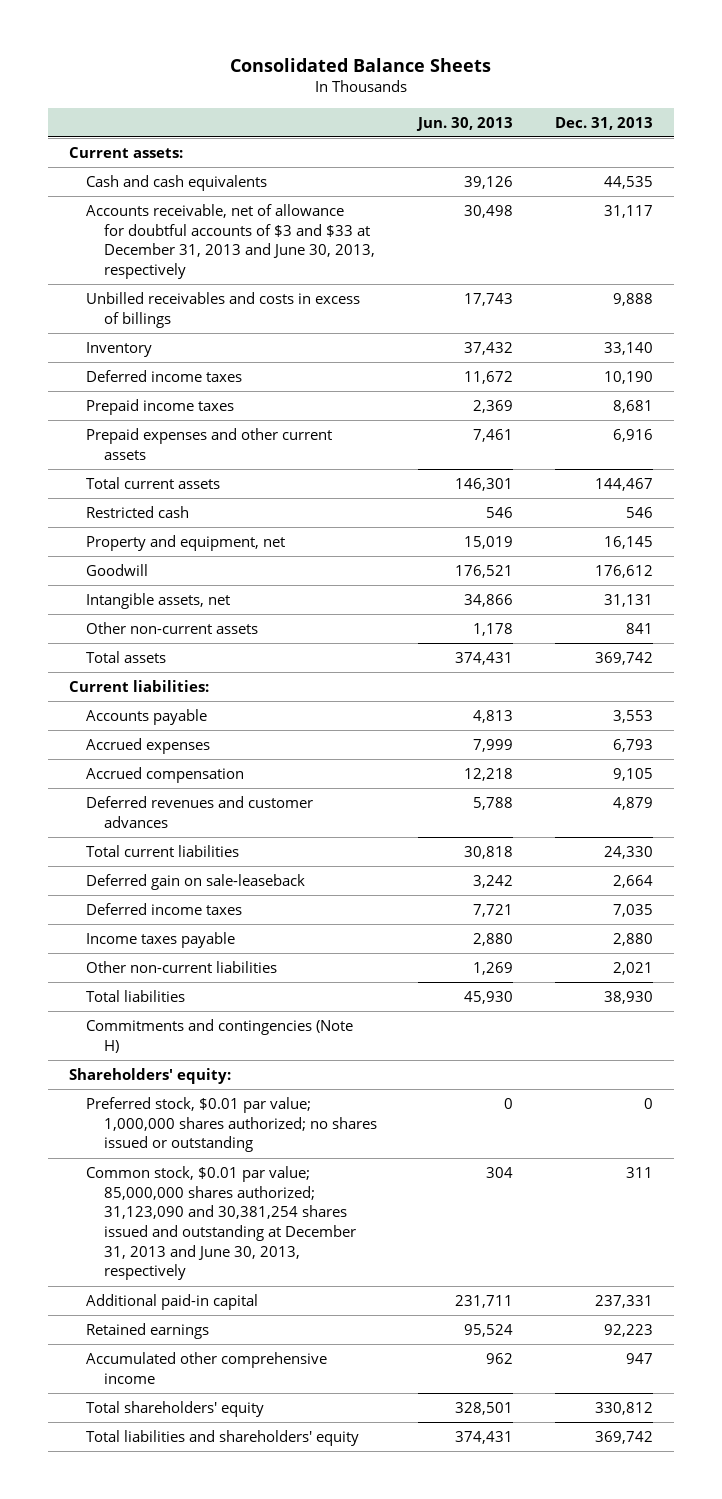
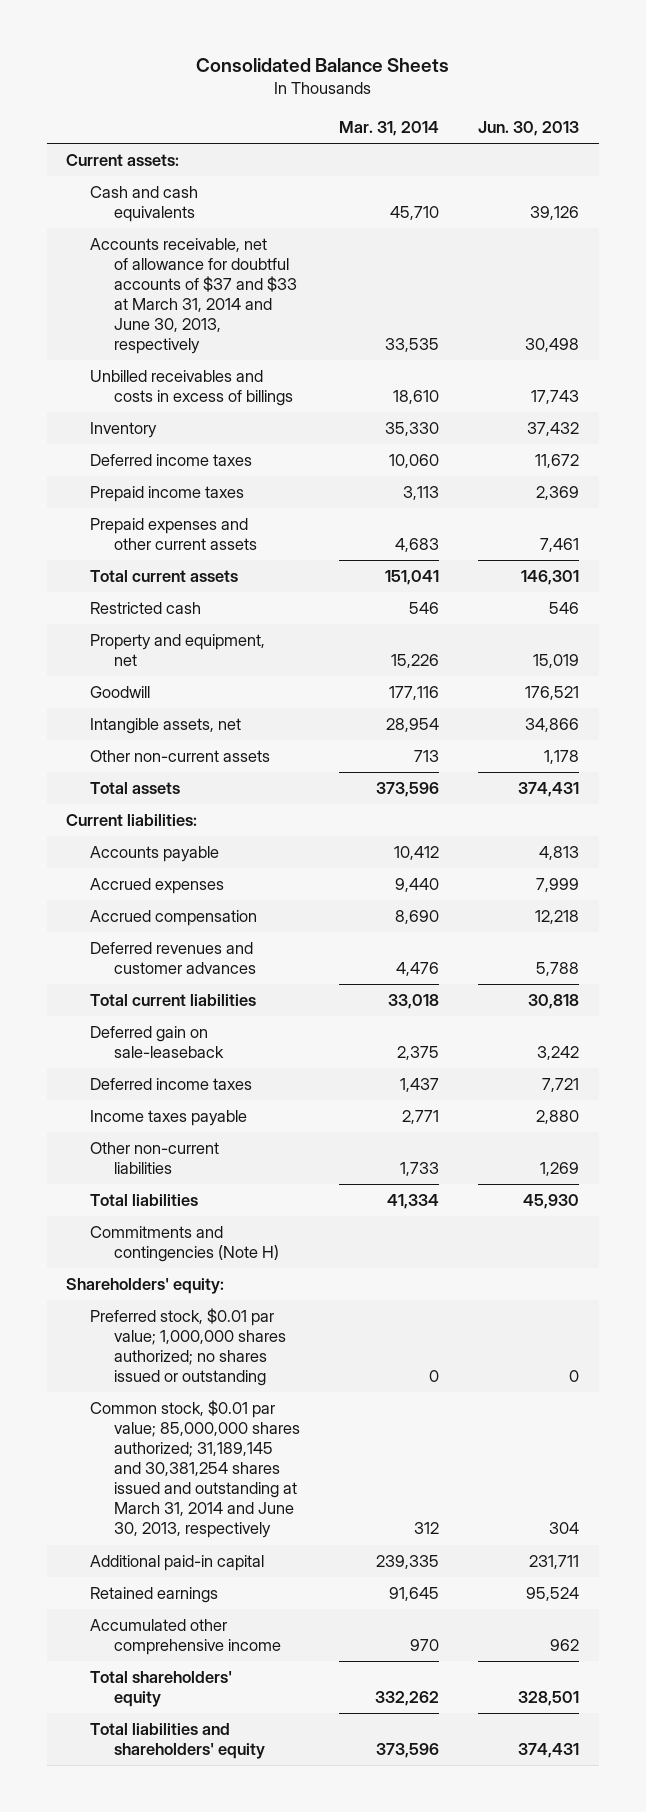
[554,116,653,130] Dec. 31, 2013 -> none
none -> [338,120,439,136] Mar. 31, 2014
[86,204,375,280] Accounts receivable, net of allowance for doubtful accounts of $3 and $33 at December 31, 2013 and June 30, 2013, respectively -> [89,238,297,355] Accounts receivable, net of allowance for doubtful accounts of $37 and $33 at March 31, 2014 and June 30, 2013, respectively
[86,1166,356,1281] Common stock, $0.01 par value; 85,000,000 shares authorized; 31,123,090 and 30,381,254 shares issued and outstanding at December 31, 2013 and June 30, 2013, respectively -> [89,1400,300,1539] Common stock, $0.01 par value; 85,000,000 shares authorized; 31,189,145 and 30,381,254 shares issued and outstanding at March 31, 2014 and June 30, 2013, respectively

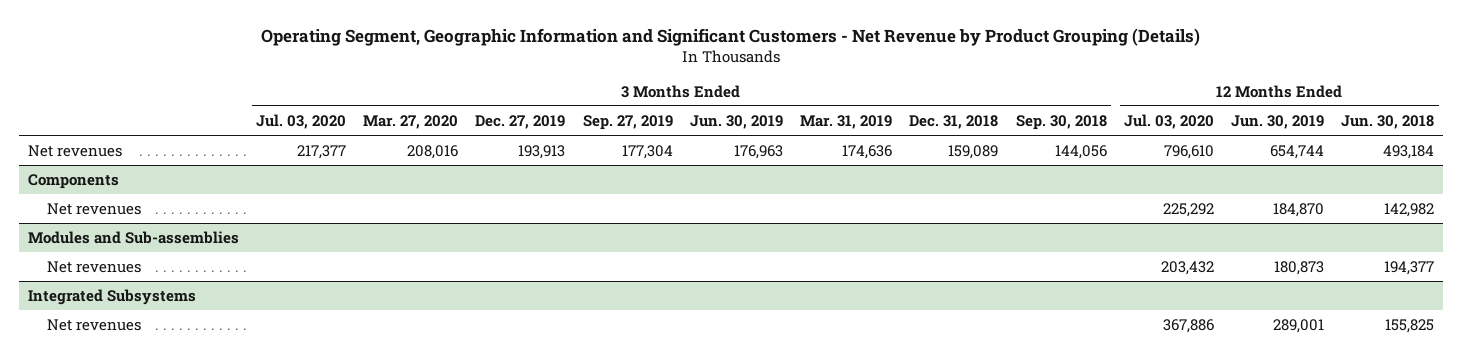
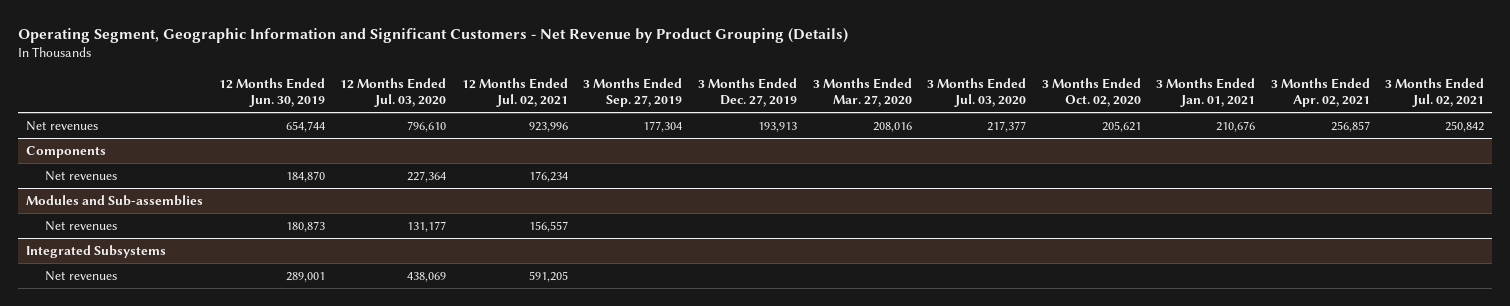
[689,114,783,129] Jun. 30, 2019 -> none
[800,114,893,129] Mar. 31, 2019 -> none
[909,114,999,129] Dec. 31, 2018 -> none
[1015,114,1107,130] Sep. 30, 2018 -> none
[1341,114,1435,129] Jun. 30, 2018 -> none
none -> [461,77,568,108] 12 Months Ended Jul. 02, 2021
none -> [1041,77,1141,108] 3 Months Ended Oct. 02, 2020
none -> [1156,77,1256,108] 3 Months Ended Jan. 01, 2021
none -> [1270,77,1370,108] 3 Months Ended Apr. 02, 2021
none -> [1385,77,1485,108] 3 Months Ended Jul. 02, 2021
[1162,202,1214,217] 225,292 -> [407,171,447,183] 227,364
[1160,260,1214,275] 203,432 -> [407,221,447,233] 131,177
[1162,318,1214,333] 367,886 -> [407,272,447,283] 438,069

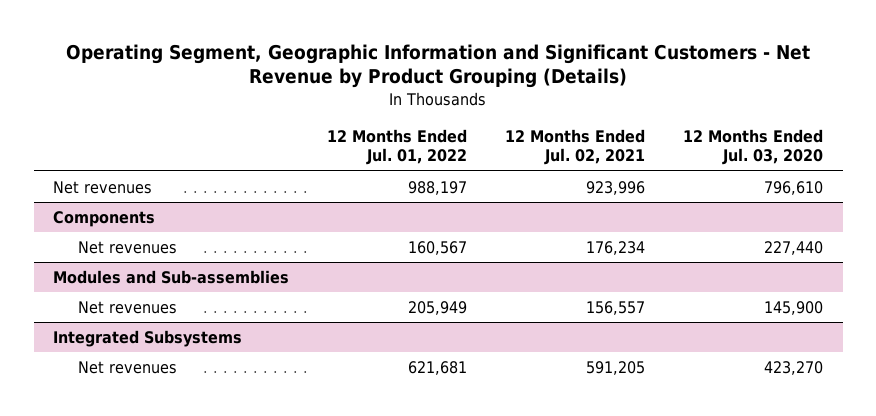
[218,77,325,108] 12 Months Ended Jun. 30, 2019 -> none
[583,77,683,108] 3 Months Ended Sep. 27, 2019 -> none
[697,77,797,108] 3 Months Ended Dec. 27, 2019 -> none
[812,77,912,108] 3 Months Ended Mar. 27, 2020 -> none
[927,77,1027,108] 3 Months Ended Jul. 03, 2020 -> none
[1041,77,1141,108] 3 Months Ended Oct. 02, 2020 -> none
[1156,77,1256,108] 3 Months Ended Jan. 01, 2021 -> none
[1270,77,1370,108] 3 Months Ended Apr. 02, 2021 -> none
[1385,77,1485,108] 3 Months Ended Jul. 02, 2021 -> none
none -> [327,128,468,166] 12 Months Ended Jul. 01, 2022
[407,171,447,183] 227,364 -> [764,240,824,255] 227,440
[407,221,447,233] 131,177 -> [764,300,824,315] 145,900
[407,272,447,283] 438,069 -> [764,360,824,375] 423,270

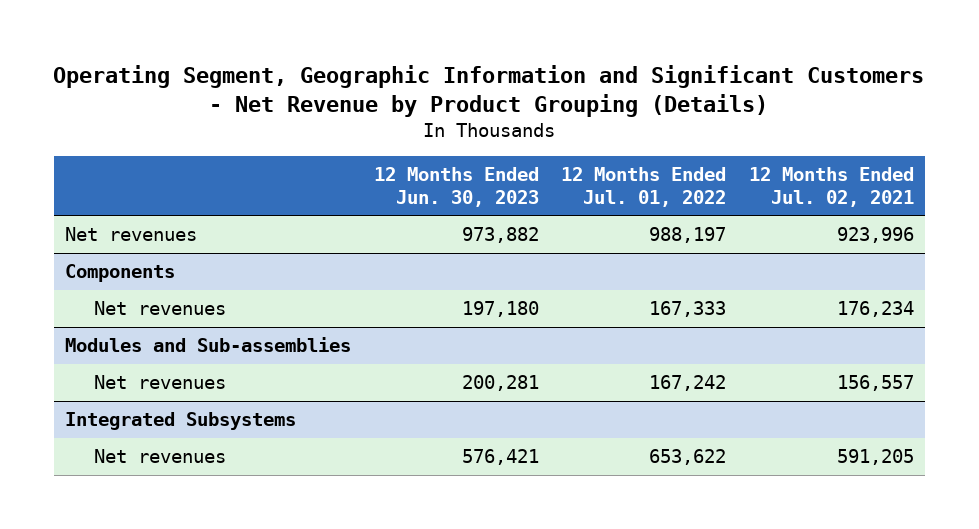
[683,128,824,166] 12 Months Ended Jul. 03, 2020 -> none
none -> [373,167,539,207] 12 Months Ended Jun. 30, 2023
[408,240,468,255] 160,567 -> [649,301,727,318] 167,333
[408,300,468,315] 205,949 -> [649,375,727,392] 167,242
[408,360,468,375] 621,681 -> [649,449,727,466] 653,622

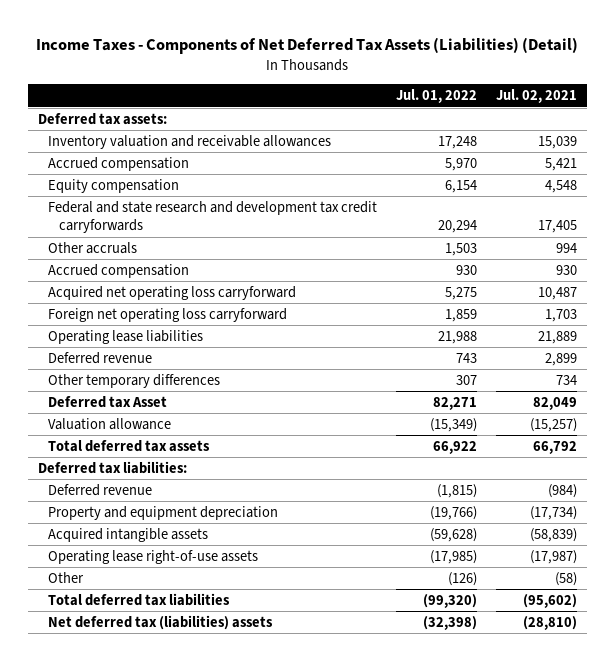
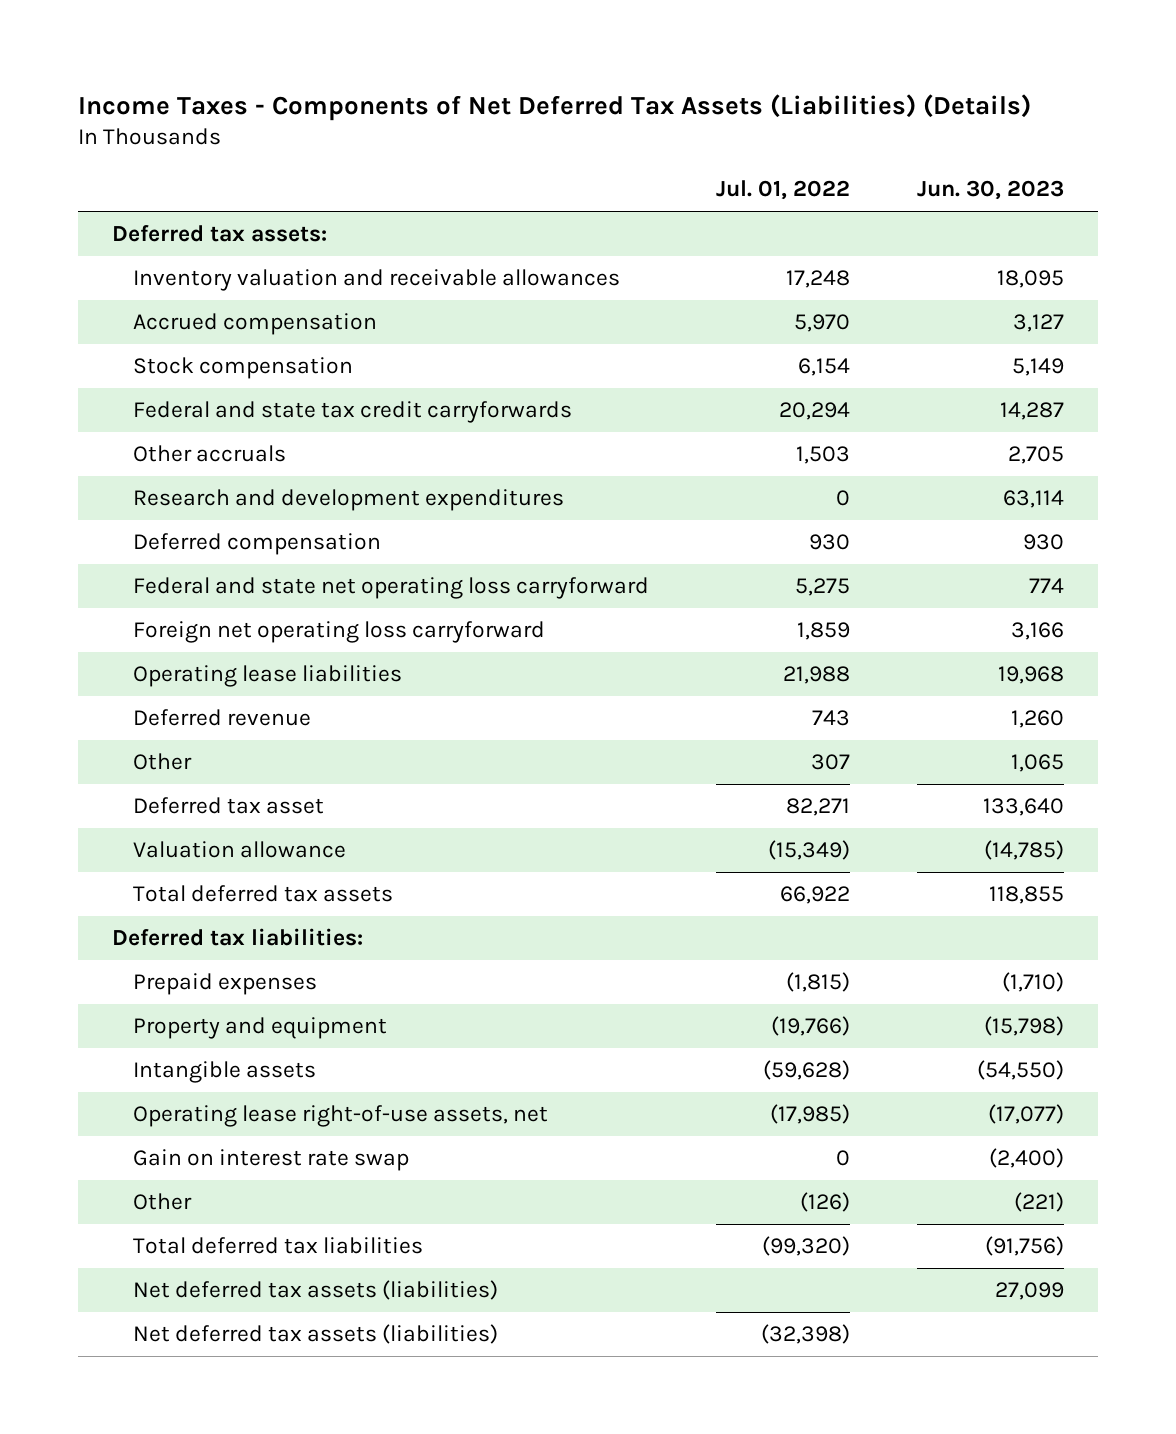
[36,37,579,55] Income Taxes - Components of Net Deferred Tax Assets (Liabilities) (Detail) -> [78,93,1032,121] Income Taxes - Components of Net Deferred Tax Assets (Liabilities) (Details)
[496,89,578,104] Jul. 02, 2021 -> none
none -> [917,180,1065,201] Jun. 30, 2023
[48,178,180,193] Equity compensation -> [133,357,354,380] Stock compensation
[48,200,378,234] Federal and state research and development tax credit carryforwards -> [133,401,573,424] Federal and state tax credit carryforwards
none -> [133,489,565,512] Research and development expenditures
[48,263,190,278] Accrued compensation -> [133,533,382,556] Deferred compensation
[48,285,297,300] Acquired net operating loss carryforward -> [133,577,650,600] Federal and state net operating loss carryforward
[48,373,221,388] Other temporary differences -> [133,753,193,771] Other
[48,395,168,408] Deferred tax Asset -> [133,797,325,815] Deferred tax asset
[48,483,153,496] Deferred revenue -> [133,973,318,996] Prepaid expenses
[48,505,279,520] Property and equipment depreciation -> [133,1017,388,1040] Property and equipment
[48,527,209,542] Acquired intangible assets -> [133,1061,317,1084] Intangible assets
[48,549,259,564] Operating lease right-of-use assets -> [133,1105,549,1128] Operating lease right-of-use assets, net
none -> [133,1149,410,1172] Gain on interest rate swap
none -> [133,1280,499,1301] Net deferred tax assets (liabilities)
[48,614,274,630] Net deferred tax (liabilities) assets -> [133,1324,499,1345] Net deferred tax assets (liabilities)

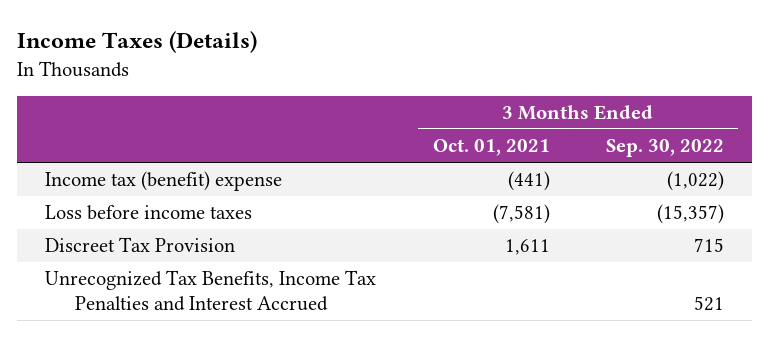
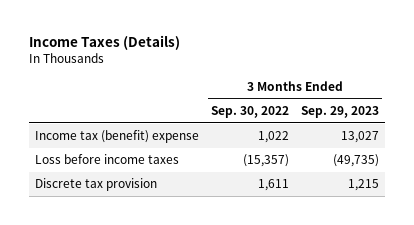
[432,139,550,157] Oct. 01, 2021 -> none
none -> [301,106,380,119] Sep. 29, 2023
[667,171,725,192] (1,022) -> [258,131,290,144] 1,022
[45,270,377,312] Unrecognized Tax Benefits, Income Tax Penalties and Interest Accrued -> none
[45,237,236,253] Discreet Tax Provision -> [34,178,157,192] Discrete tax provision
[694,238,725,253] 715 -> [258,179,290,192] 1,611

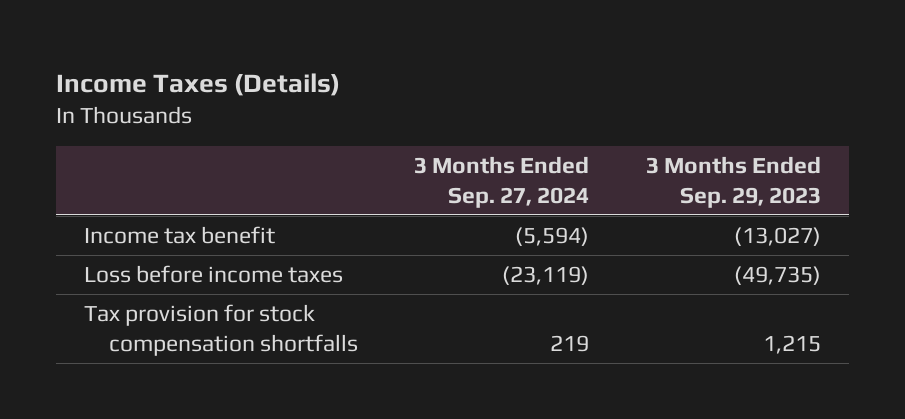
[211,106,290,119] Sep. 30, 2022 -> none
none -> [414,155,590,208] 3 Months Ended Sep. 27, 2024
[34,130,199,144] Income tax (benefit) expense -> [84,226,276,245] Income tax benefit
[341,131,380,144] 13,027 -> [733,227,821,247] (13,027)
[34,178,157,192] Discrete tax provision -> [84,304,358,356] Tax provision for stock compensation shortfalls

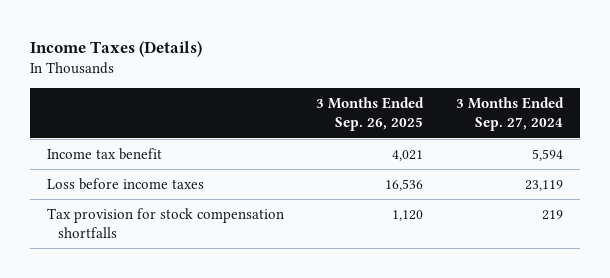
[645,155,821,208] 3 Months Ended Sep. 29, 2023 -> none
none -> [316,97,425,132] 3 Months Ended Sep. 26, 2025
[515,227,590,247] (5,594) -> [532,148,564,161] 5,594
[502,266,590,286] (23,119) -> [525,179,564,191] 23,119

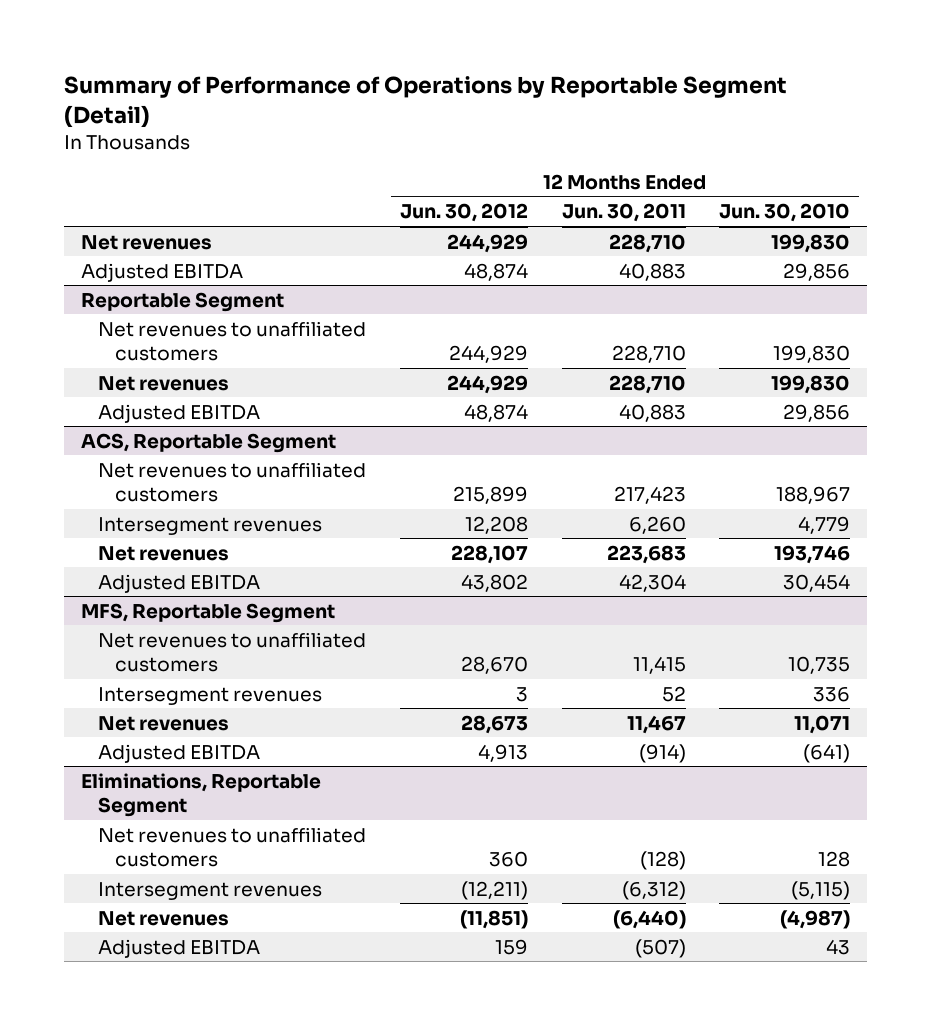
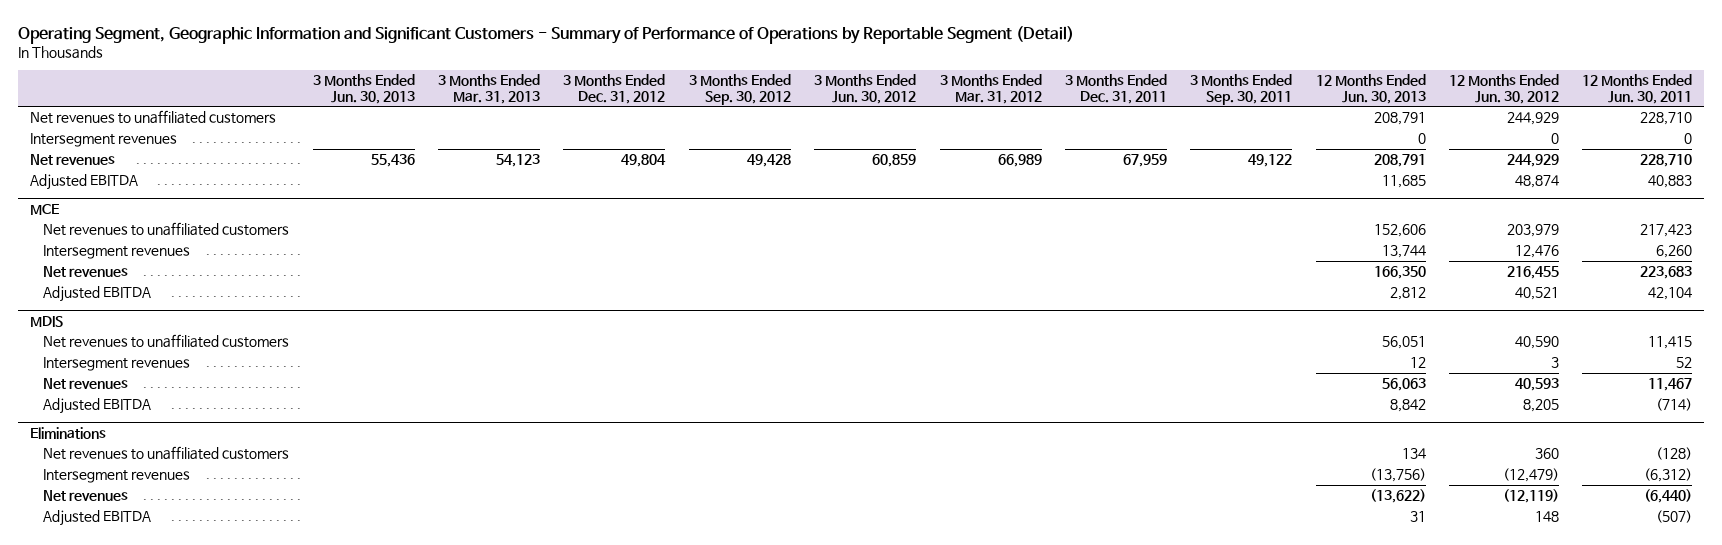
[63,76,787,128] Summary of Performance of Operations by Reportable Segment (Detail) -> [18,25,1075,44] Operating Segment, Geographic Information and Significant Customers - Summary of Performance of Operations by Reportable Segment (Detail)
[719,203,851,223] Jun. 30, 2010 -> none
none -> [312,74,415,104] 3 Months Ended Jun. 30, 2013
none -> [438,74,541,104] 3 Months Ended Mar. 31, 2013
none -> [563,74,666,104] 3 Months Ended Dec. 31, 2012
none -> [688,74,791,105] 3 Months Ended Sep. 30, 2012
none -> [814,74,917,104] 3 Months Ended Jun. 30, 2012
none -> [939,74,1042,104] 3 Months Ended Mar. 31, 2012
none -> [1064,74,1167,104] 3 Months Ended Dec. 31, 2011
none -> [1190,74,1293,105] 3 Months Ended Sep. 30, 2011
none -> [1315,74,1426,104] 12 Months Ended Jun. 30, 2013
[80,234,212,250] Net revenues -> none
[80,262,243,282] Adjusted EBITDA -> none
[80,291,284,312] Reportable Segment -> none
none -> [29,133,177,148] Intersegment revenues
[80,432,336,453] ACS, Reportable Segment -> none
[80,602,335,623] MFS, Reportable Segment -> none
none -> [29,203,59,215] MCE
[452,485,528,504] 215,899 -> [1507,224,1560,238] 203,979
[464,515,528,534] 12,208 -> [1515,245,1560,259] 12,476
[450,544,528,564] 228,107 -> [1507,266,1560,280] 216,455
[460,573,528,592] 43,802 -> [1515,287,1560,301] 40,521
[618,573,686,592] 42,304 -> [1648,287,1693,301] 42,104
none -> [29,315,63,327] MDIS
[460,655,528,674] 28,670 -> [1515,336,1560,350] 40,590
[80,772,321,817] Eliminations, Reportable Segment -> none
[460,714,528,734] 28,673 -> [1515,378,1560,392] 40,593
[477,743,528,762] 4,913 -> [1523,399,1560,413] 8,205
[638,743,686,763] (914) -> [1656,398,1693,412] (714)
none -> [29,426,106,439] Eliminations
[460,880,528,900] (12,211) -> [1503,468,1560,483] (12,479)
[459,909,528,929] (11,851) -> [1503,489,1560,504] (12,119)
[494,938,528,955] 159 -> [1535,511,1560,523] 148

